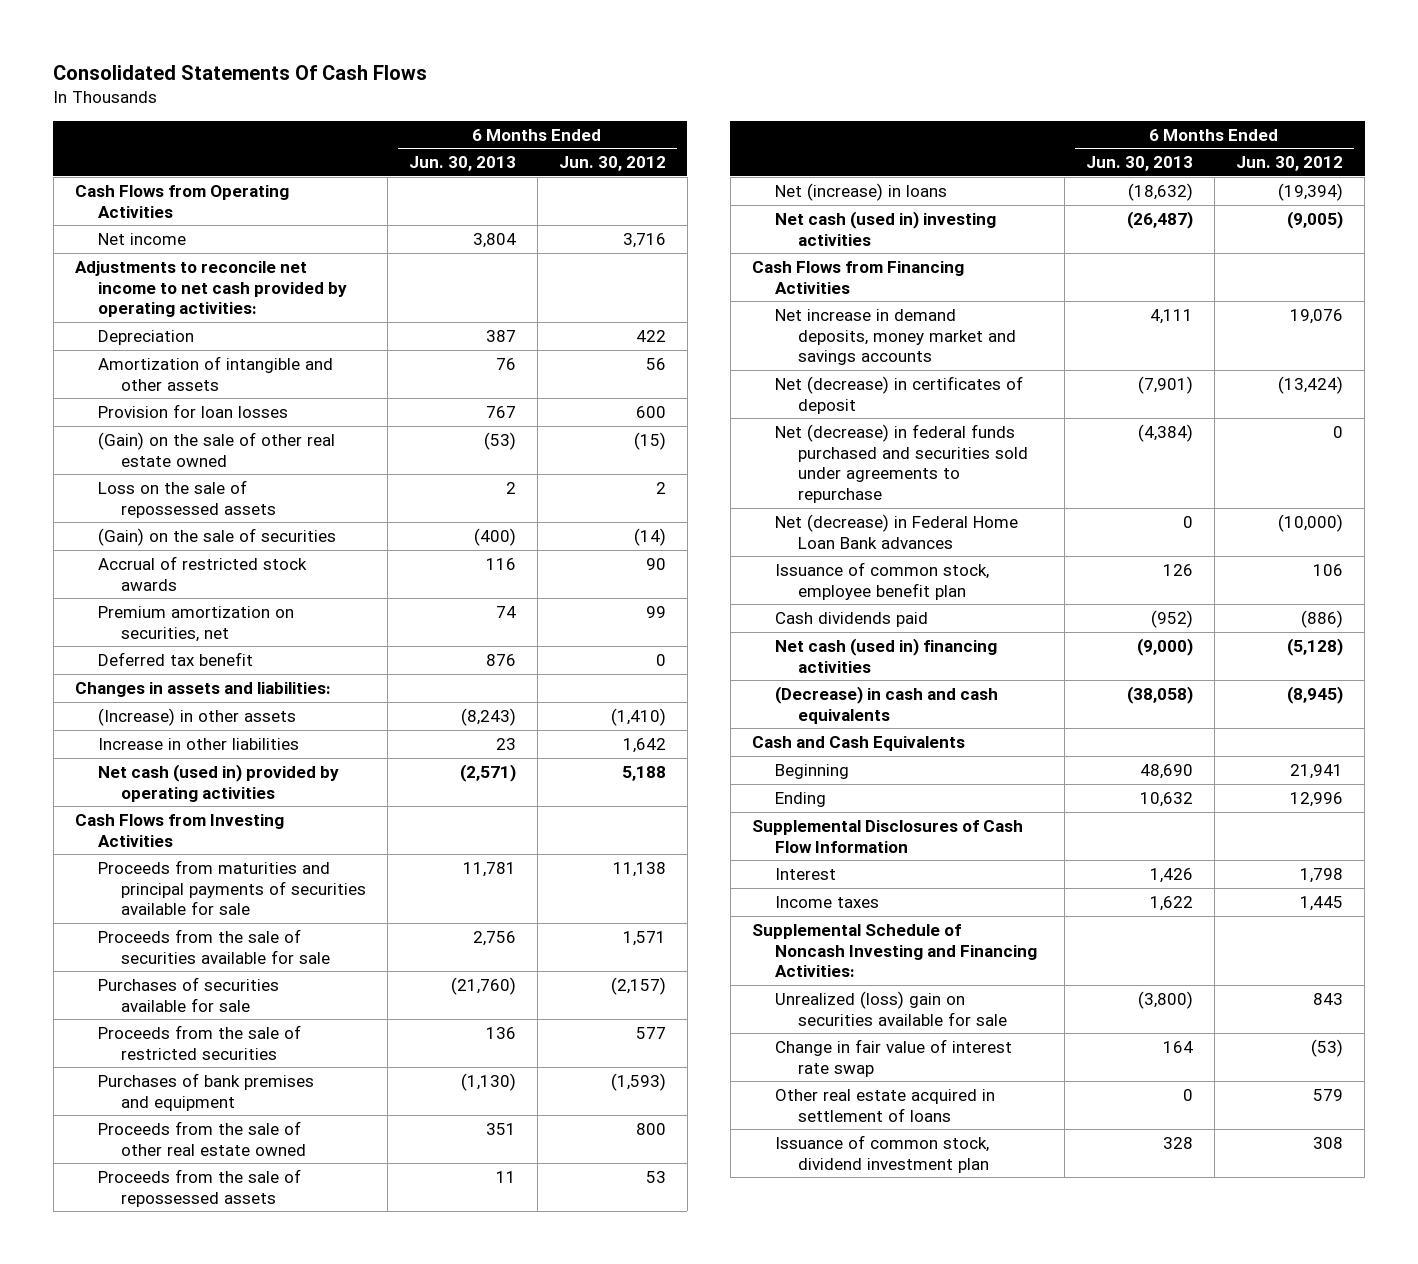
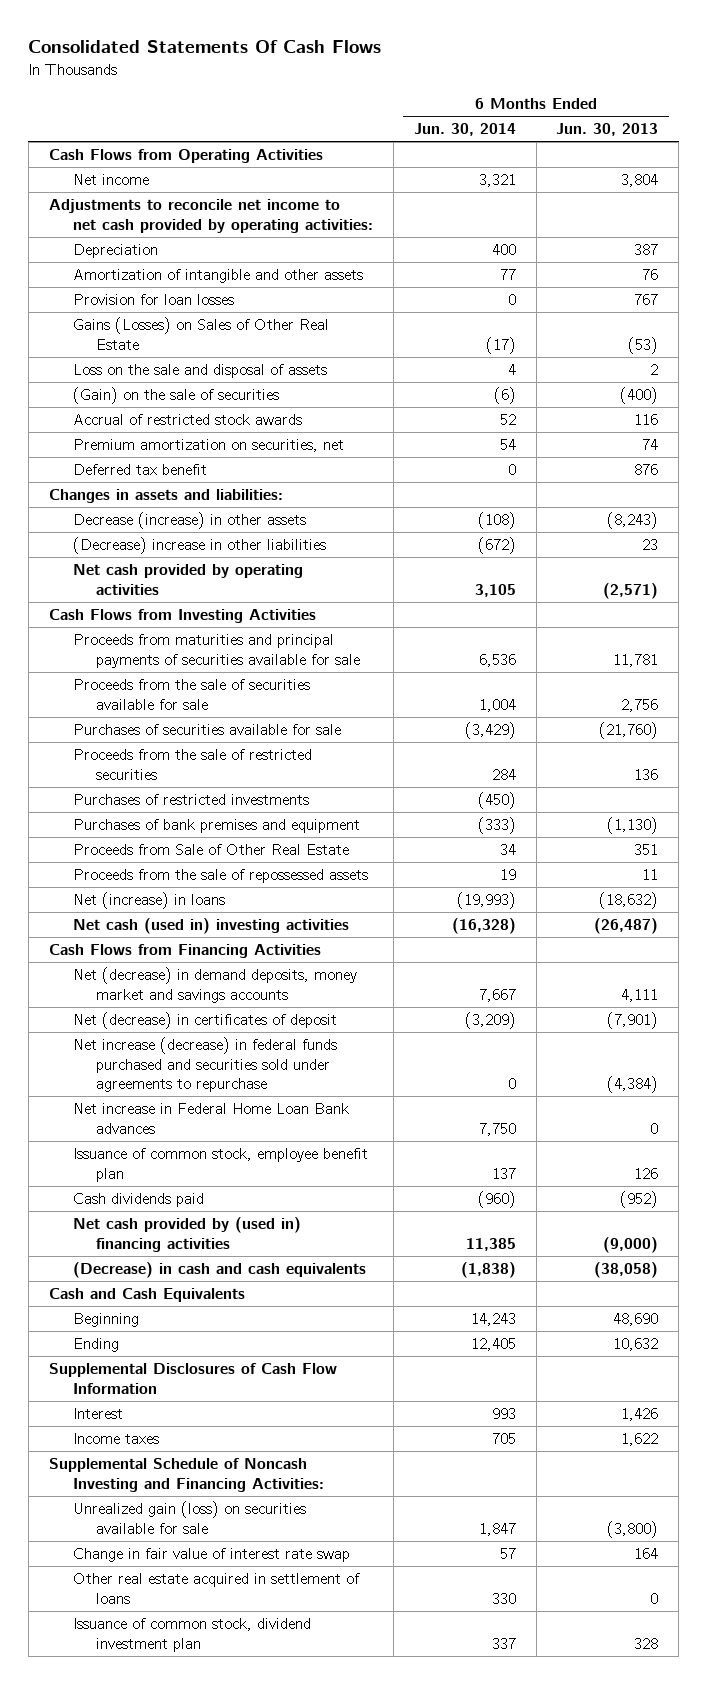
[558,156,666,172] Jun. 30, 2012 -> none
none -> [413,123,516,137] Jun. 30, 2014
[97,431,335,467] (Gain) on the sale of other real estate owned -> [72,317,329,350] Gains (Losses) on Sales of Other Real Estate
[97,479,276,518] Loss on the sale of repossessed assets -> [72,364,327,379] Loss on the sale and disposal of assets
[97,707,296,726] (Increase) in other assets -> [72,512,306,530] Decrease (increase) in other assets
[97,737,299,750] Increase in other liabilities -> [72,537,326,555] (Decrease) increase in other liabilities
[97,763,339,802] Net cash (used in) provided by operating activities -> [72,564,303,595] Net cash provided by operating activities
none -> [72,794,309,806] Purchases of restricted investments
[97,1120,306,1156] Proceeds from the sale of other real estate owned -> [72,844,349,856] Proceeds from Sale of Other Real Estate
[774,308,1016,366] Net increase in demand deposits, money market and savings accounts -> [72,967,357,1003] Net (decrease) in demand deposits, money market and savings accounts
[774,423,1028,503] Net (decrease) in federal funds purchased and securities sold under agreements to repurchase -> [72,1037,337,1093] Net increase (decrease) in federal funds purchased and securities sold under agreements to repurchase
[774,513,1018,549] Net (decrease) in Federal Home Loan Bank advances -> [72,1103,349,1134] Net increase in Federal Home Loan Bank advances
[774,637,997,673] Net cash (used in) financing activities -> [72,1217,301,1252] Net cash provided by (used in) financing activities
[774,990,1007,1026] Unrealized (loss) gain on securities available for sale -> [72,1501,306,1534] Unrealized gain (loss) on securities available for sale

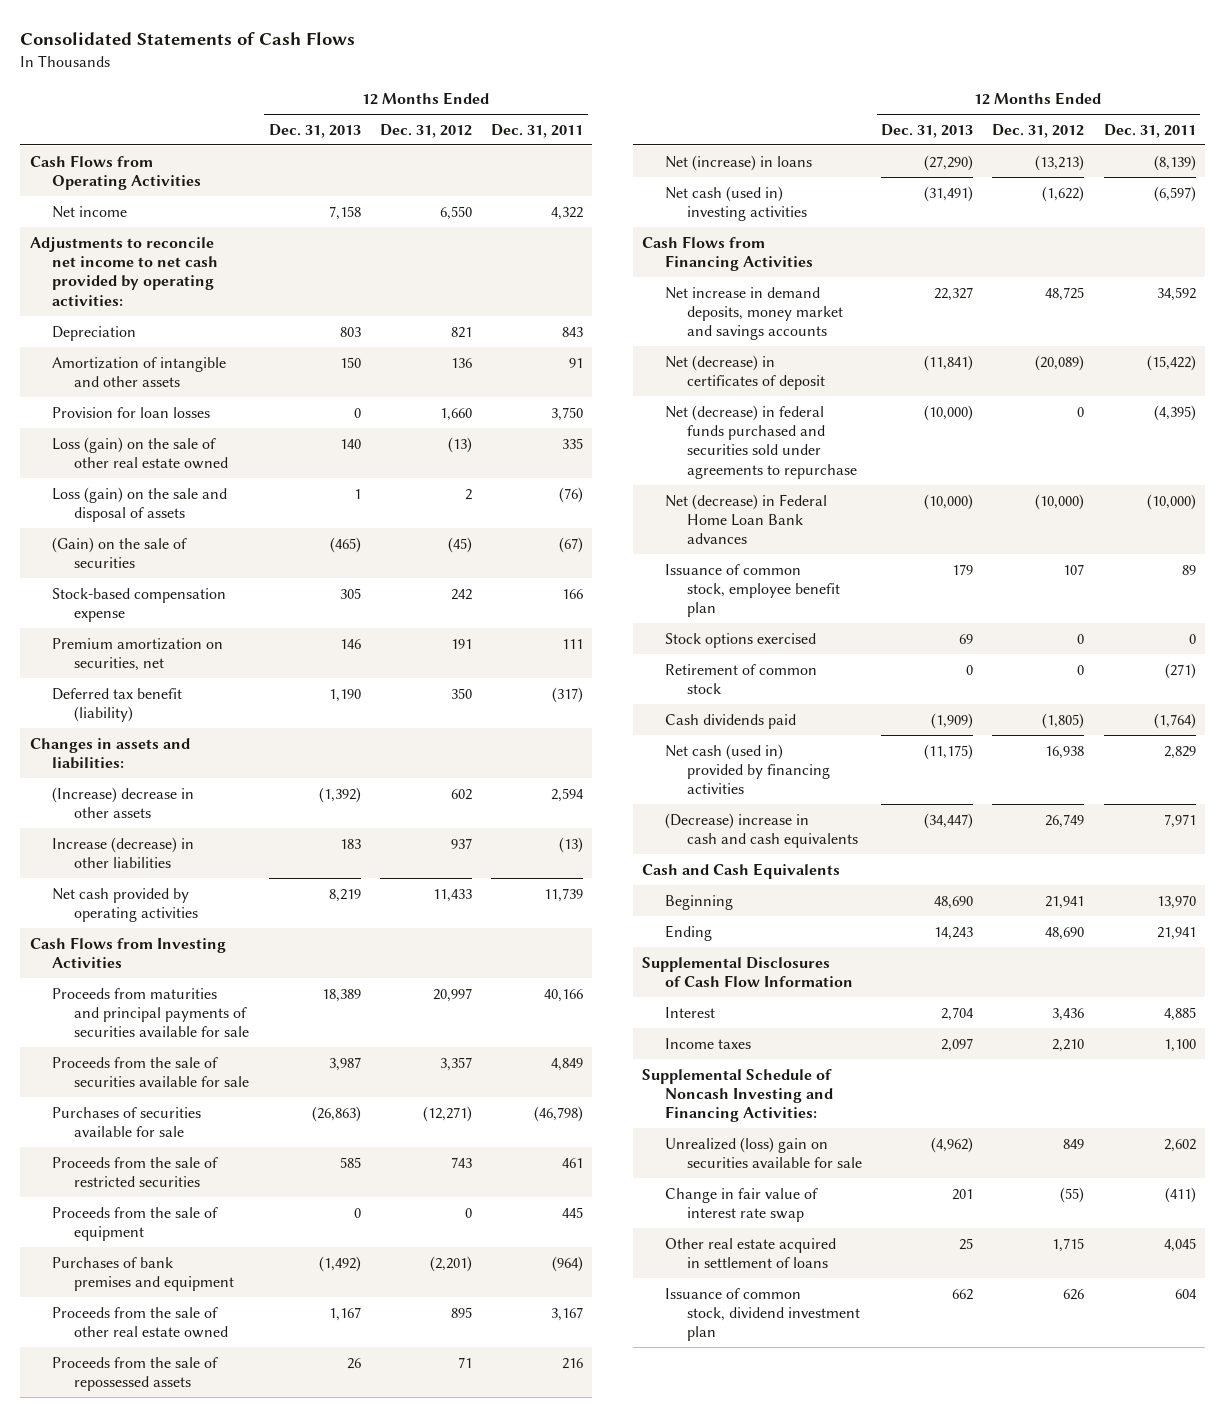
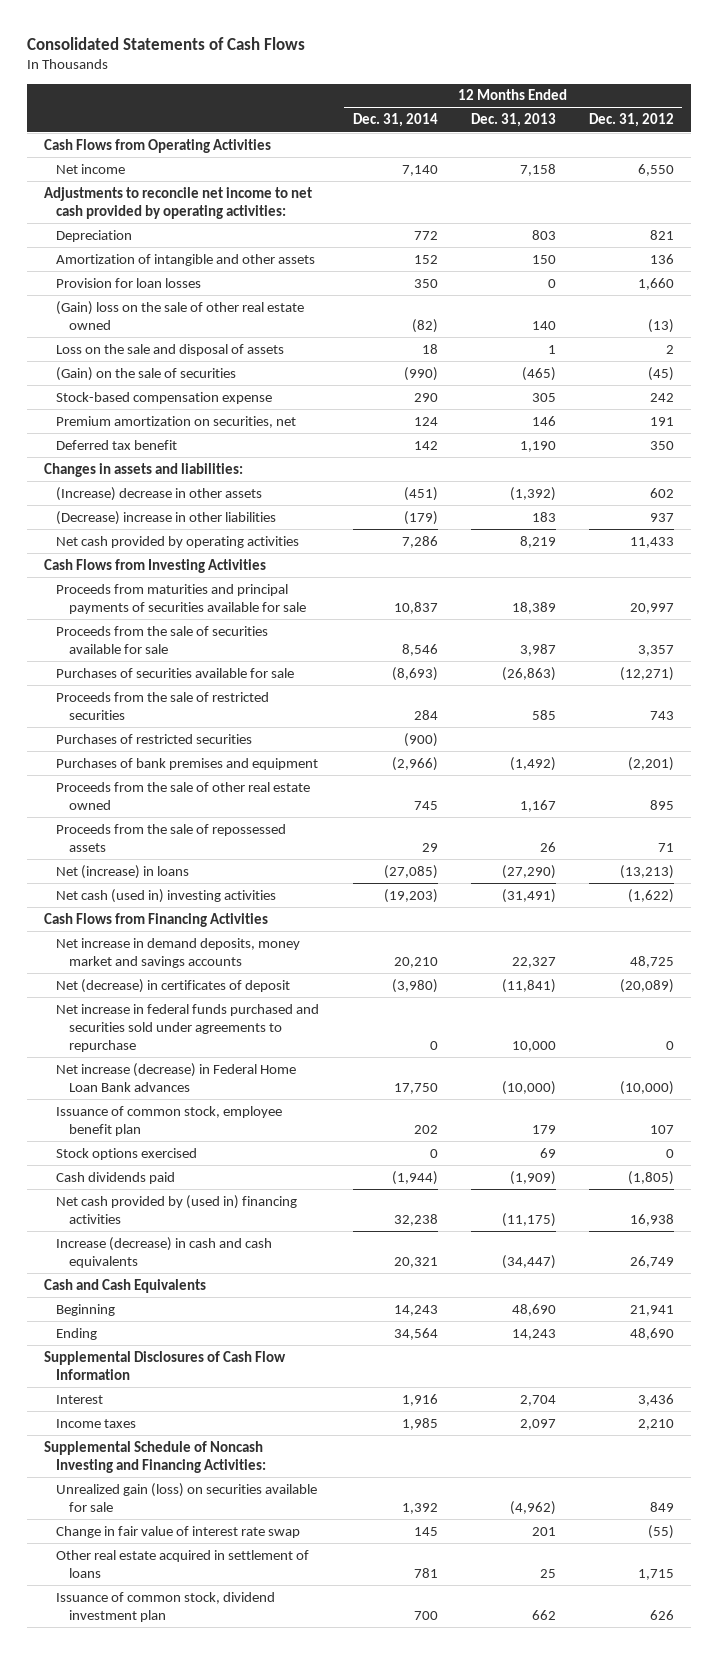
[490,123,583,138] Dec. 31, 2011 -> none
none -> [352,113,438,128] Dec. 31, 2014
[52,436,229,469] Loss (gain) on the sale of other real estate owned -> [56,300,305,330] (Gain) loss on the sale of other real estate owned
[52,486,228,522] Loss (gain) on the sale and disposal of assets -> [56,343,285,356] Loss on the sale and disposal of assets
[52,687,183,722] Deferred tax benefit (liability) -> [56,439,178,450] Deferred tax benefit
[52,836,195,868] Increase (decrease) in other liabilities -> [56,510,277,525] (Decrease) increase in other liabilities
[52,1206,219,1241] Proceeds from the sale of equipment -> none
none -> [56,733,253,744] Purchases of restricted securities
[664,404,858,479] Net (decrease) in federal funds purchased and securities sold under agreements to repurchase -> [56,1003,320,1052] Net increase in federal funds purchased and securities sold under agreements to repurchase
[924,404,974,421] (10,000) -> [511,1040,556,1052] 10,000
[664,493,827,545] Net (decrease) in Federal Home Loan Bank advances -> [56,1062,297,1092] Net increase (decrease) in Federal Home Loan Bank advances
[664,663,817,694] Retirement of common stock -> none
[664,743,831,795] Net cash (used in) provided by financing activities -> [56,1194,298,1224] Net cash provided by (used in) financing activities
[664,812,859,848] (Decrease) increase in cash and cash equivalents -> [56,1236,273,1268] Increase (decrease) in cash and cash equivalents
[664,1136,863,1168] Unrealized (loss) gain on securities available for sale -> [56,1482,318,1512] Unrealized gain (loss) on securities available for sale

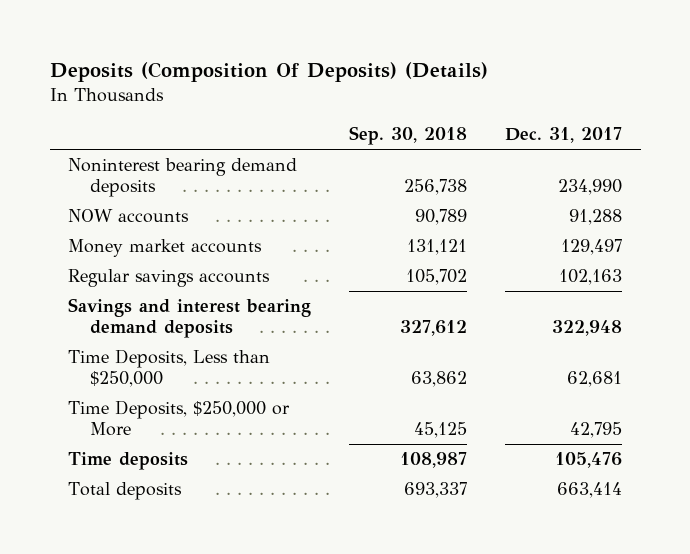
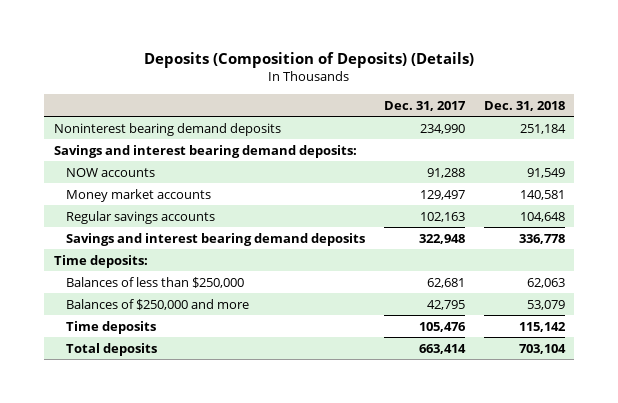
[49,62,488,83] Deposits (Composition Of Deposits) (Details) -> [144,52,475,69] Deposits (Composition of Deposits) (Details)
[349,126,468,146] Sep. 30, 2018 -> none
none -> [483,100,565,111] Dec. 31, 2018
none -> [53,144,357,158] Savings and interest bearing demand deposits:
none -> [53,254,148,268] Time deposits:
[68,349,271,388] Time Deposits, Less than $250,000 -> [65,276,244,288] Balances of less than $250,000
[68,400,291,437] Time Deposits, $250,000 or More -> [65,298,249,310] Balances of $250,000 and more

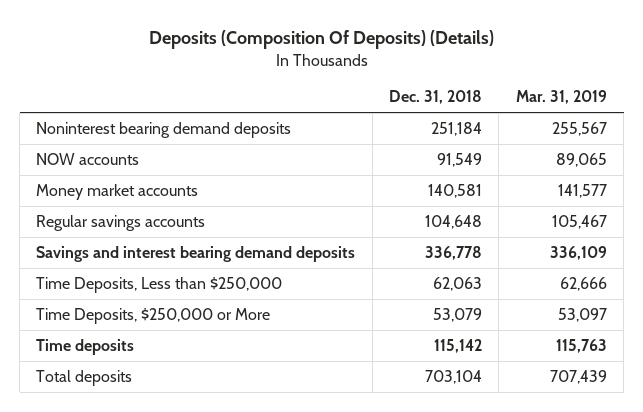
[144,52,475,69] Deposits (Composition of Deposits) (Details) -> [148,30,494,50] Deposits (Composition Of Deposits) (Details)
[383,100,466,111] Dec. 31, 2017 -> none
none -> [515,90,607,105] Mar. 31, 2019
[53,144,357,158] Savings and interest bearing demand deposits: -> none
[53,254,148,268] Time deposits: -> none
[65,276,244,288] Balances of less than $250,000 -> [36,276,283,293] Time Deposits, Less than $250,000
[65,298,249,310] Balances of $250,000 and more -> [36,307,271,324] Time Deposits, $250,000 or More

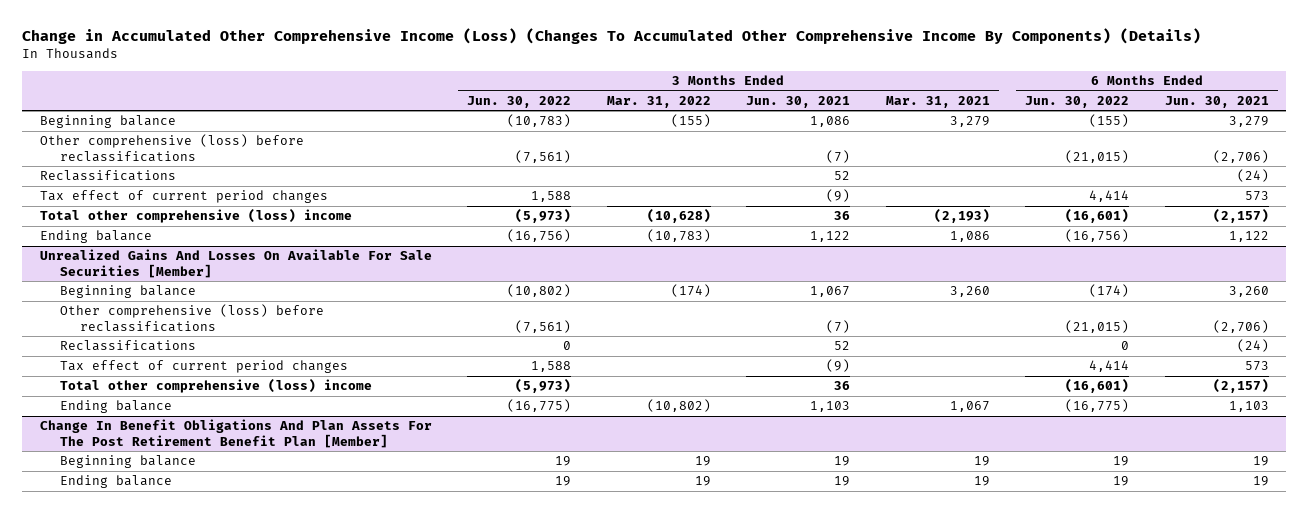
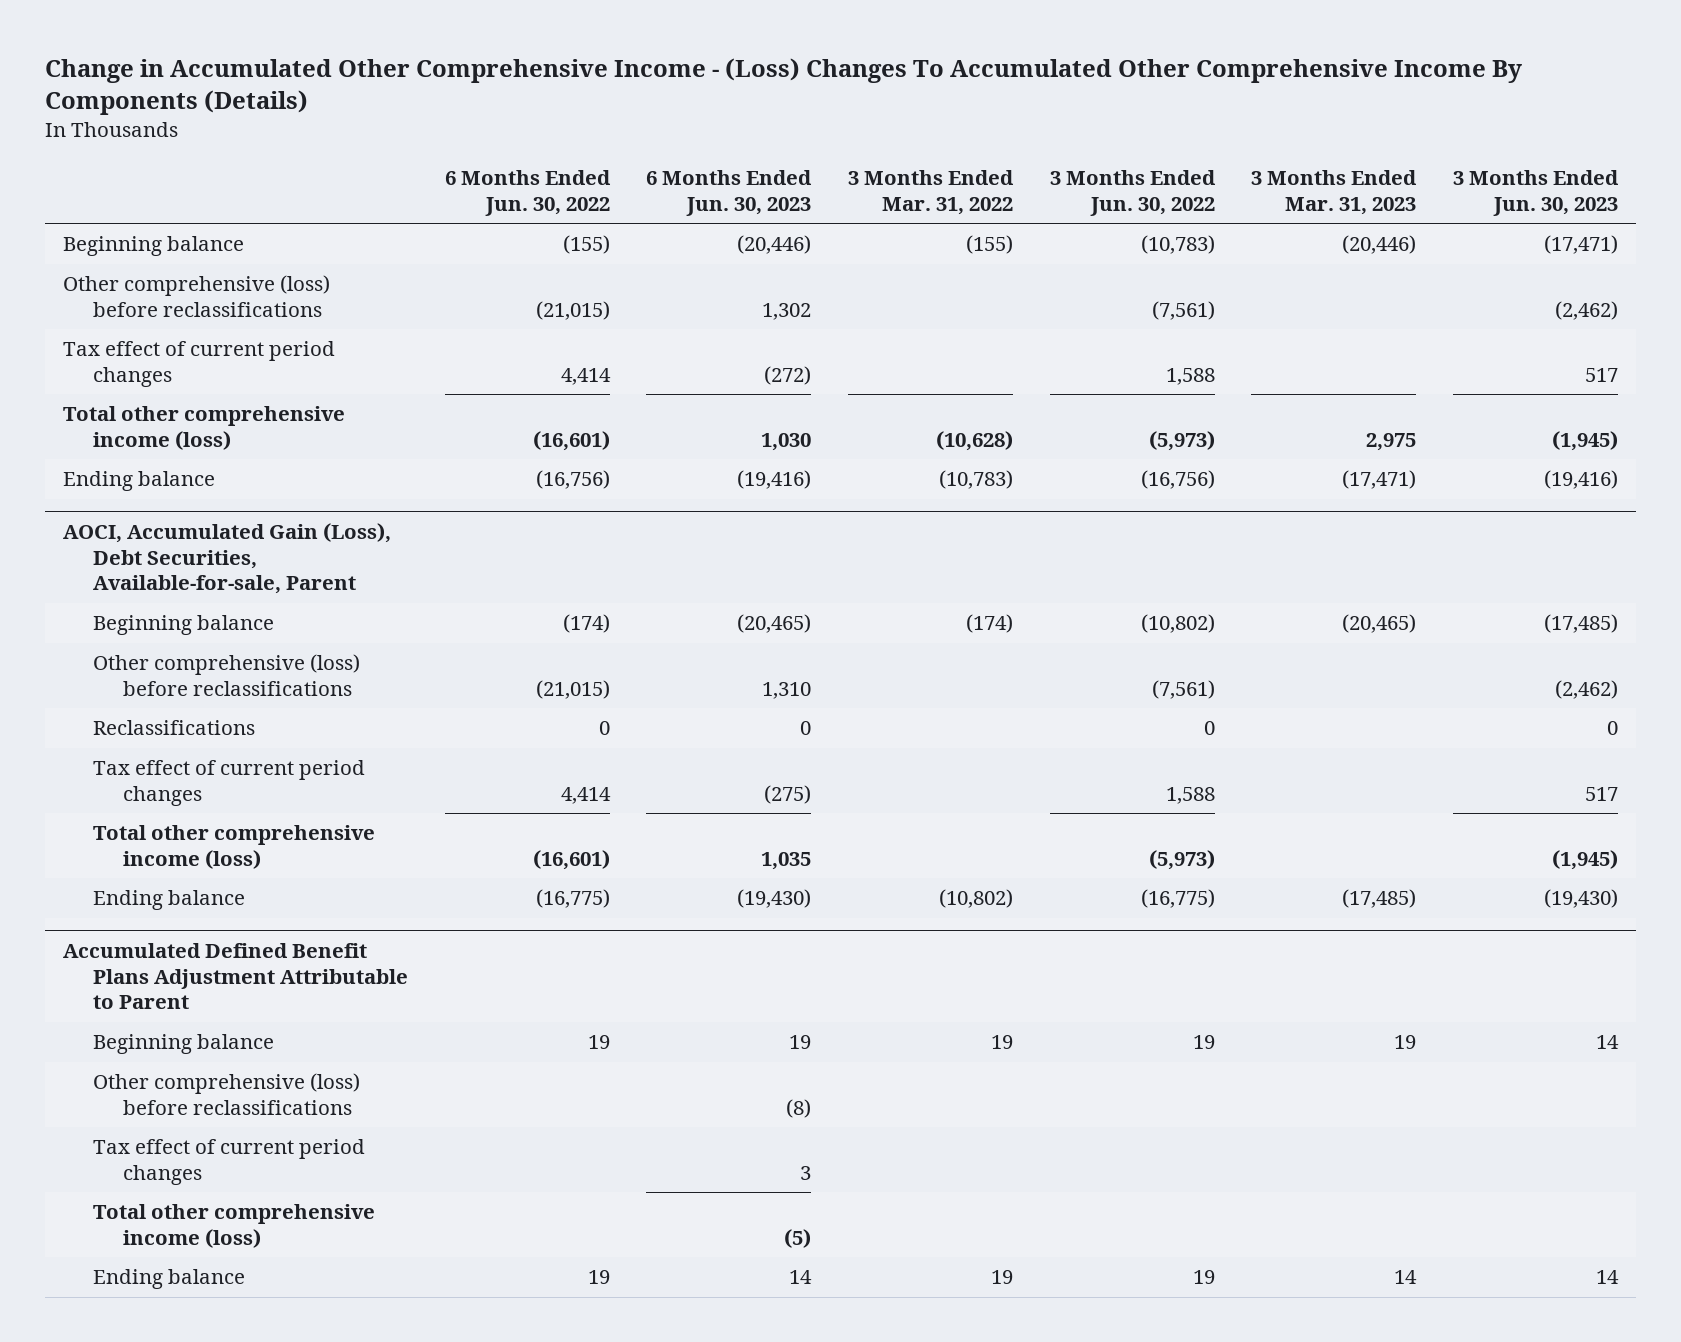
[21,28,1201,45] Change in Accumulated Other Comprehensive Income (Loss) (Changes To Accumulated Other Comprehensive Income By Components) (Details) -> [45,58,1523,116] Change in Accumulated Other Comprehensive Income - (Loss) Changes To Accumulated Other Comprehensive Income By Components (Details)
[746,95,851,108] Jun. 30, 2021 -> none
[885,95,990,108] Mar. 31, 2021 -> none
[1164,95,1269,108] Jun. 30, 2021 -> none
none -> [646,170,813,216] 6 Months Ended Jun. 30, 2023
none -> [1251,170,1418,215] 3 Months Ended Mar. 31, 2023
none -> [1452,170,1619,216] 3 Months Ended Jun. 30, 2023
[39,170,176,182] Reclassifications -> none
[39,209,352,224] Total other comprehensive (loss) income -> [63,406,346,450] Total other comprehensive income (loss)
[39,249,432,278] Unrealized Gains And Losses On Available For Sale Securities [Member] -> [63,523,392,595] AOCI, Accumulated Gain (Loss), Debt Securities, Available-for-sale, Parent
[59,379,372,394] Total other comprehensive (loss) income -> [93,825,376,869] Total other comprehensive income (loss)
[39,419,432,448] Change In Benefit Obligations And Plan Assets For The Post Retirement Benefit Plan [Member] -> [63,943,409,1010] Accumulated Defined Benefit Plans Adjustment Attributable to Parent
none -> [93,1073,361,1115] Other comprehensive (loss) before reclassifications
none -> [93,1139,366,1185] Tax effect of current period changes
none -> [93,1204,376,1248] Total other comprehensive income (loss)

